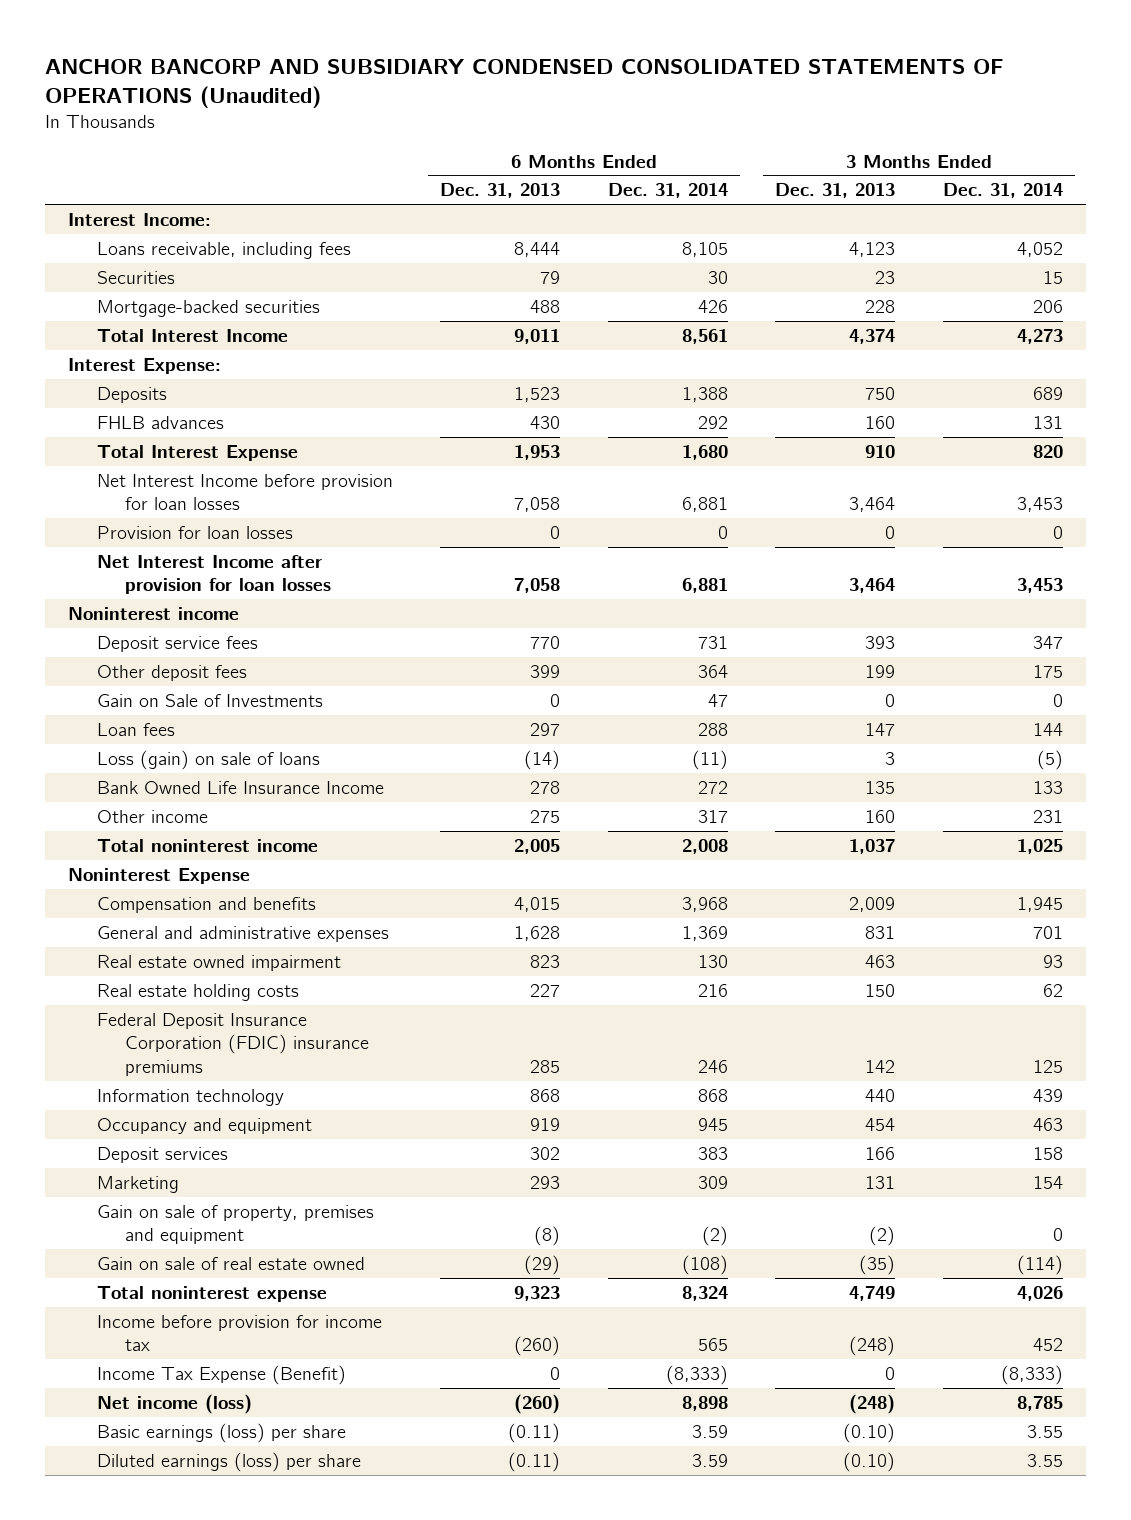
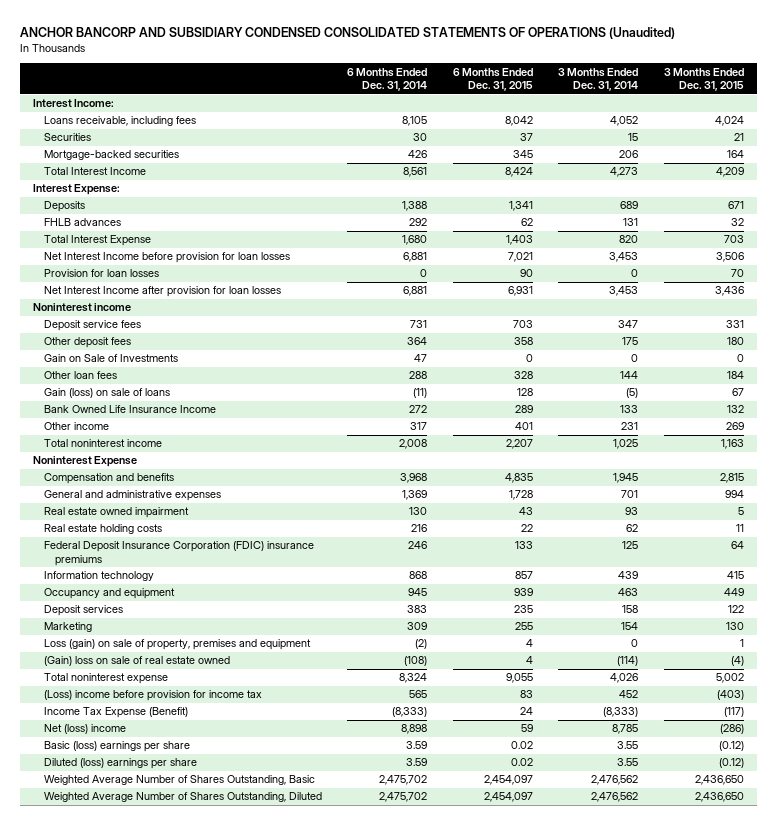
[440,183,561,199] Dec. 31, 2013 -> none
[775,183,896,199] Dec. 31, 2013 -> none
none -> [452,67,533,92] 6 Months Ended Dec. 31, 2015
none -> [663,67,744,92] 3 Months Ended Dec. 31, 2015
[96,722,175,736] Loan fees -> [43,371,117,380] Other loan fees
[96,749,320,770] Loss (gain) on sale of loans -> [43,388,170,399] Gain (loss) on sale of loans
[96,1204,374,1245] Gain on sale of property, premises and equipment -> [43,639,311,651] Loss (gain) on sale of property, premises and equipment
[96,1256,365,1270] Gain on sale of real estate owned -> [43,656,230,667] (Gain) loss on sale of real estate owned
[96,1314,382,1352] Income before provision for income tax -> [43,690,262,702] (Loss) income before provision for income tax
[96,1393,252,1414] Net income (loss) -> [43,724,126,735] Net (loss) income
[96,1422,346,1443] Basic earnings (loss) per share -> [43,741,190,753] Basic (loss) earnings per share
[96,1451,361,1472] Diluted earnings (loss) per share -> [43,758,197,770] Diluted (loss) earnings per share
none -> [43,775,315,786] Weighted Average Number of Shares Outstanding, Basic
none -> [43,792,322,803] Weighted Average Number of Shares Outstanding, Diluted

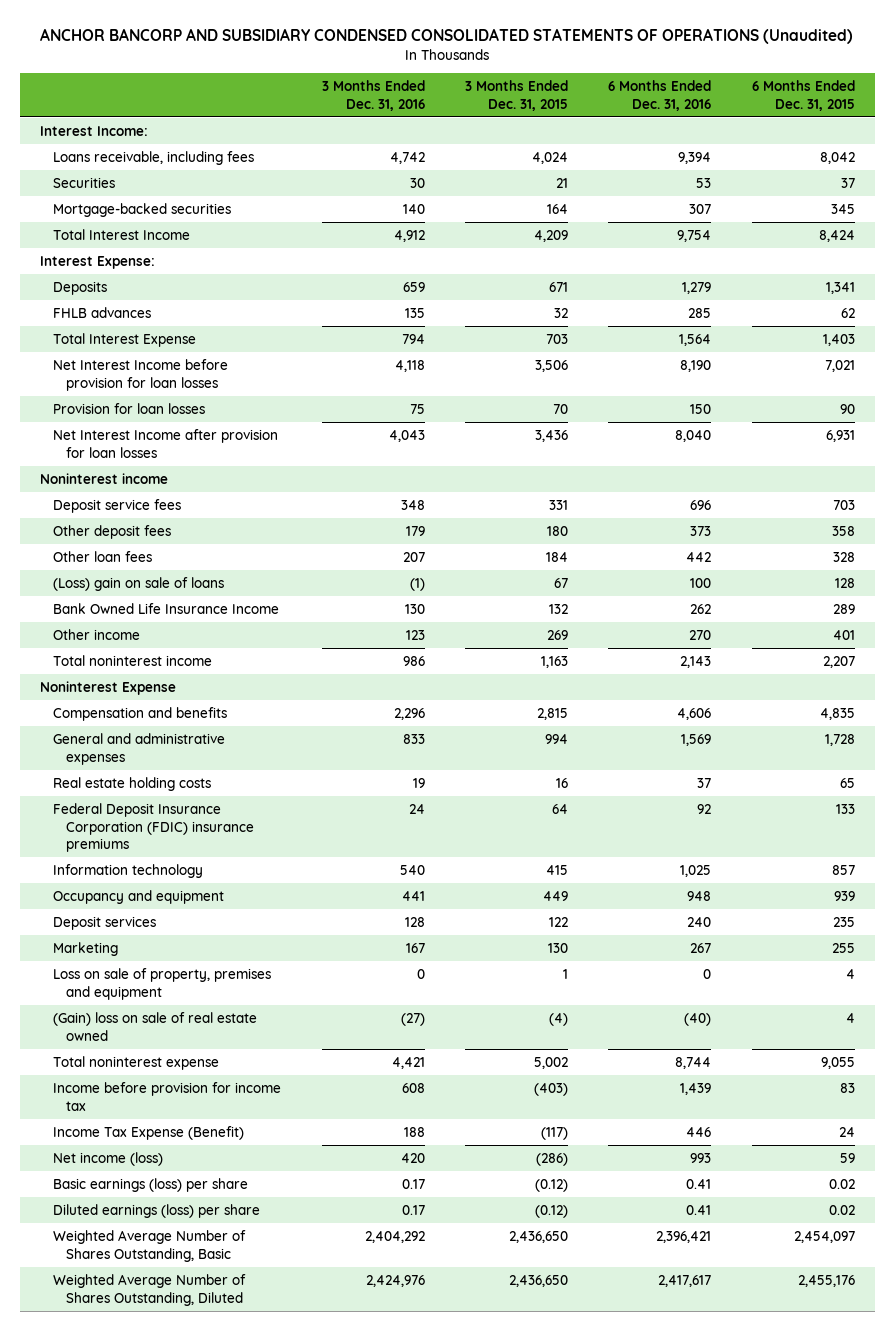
[347,67,428,92] 6 Months Ended Dec. 31, 2014 -> none
[558,67,639,92] 3 Months Ended Dec. 31, 2014 -> none
none -> [321,79,425,111] 3 Months Ended Dec. 31, 2016
none -> [608,79,712,111] 6 Months Ended Dec. 31, 2016
[43,354,178,363] Gain on Sale of Investments -> none
[43,388,170,399] Gain (loss) on sale of loans -> [53,576,225,591] (Loss) gain on sale of loans
[43,507,189,519] Real estate owned impairment -> none
[520,524,533,533] 22 -> [839,777,855,788] 65
[735,524,744,533] 11 -> [555,777,568,788] 16
[43,639,311,651] Loss (gain) on sale of property, premises and equipment -> [53,967,272,1000] Loss on sale of property, premises and equipment
[43,690,262,702] (Loss) income before provision for income tax -> [53,1081,282,1111] Income before provision for income tax
[43,724,126,735] Net (loss) income -> [53,1151,164,1166] Net income (loss)
[43,741,190,753] Basic (loss) earnings per share -> [53,1177,249,1192] Basic earnings (loss) per share
[43,758,197,770] Diluted (loss) earnings per share -> [53,1203,261,1218] Diluted earnings (loss) per share
[483,792,533,803] 2,454,097 -> [797,1274,855,1287] 2,455,176

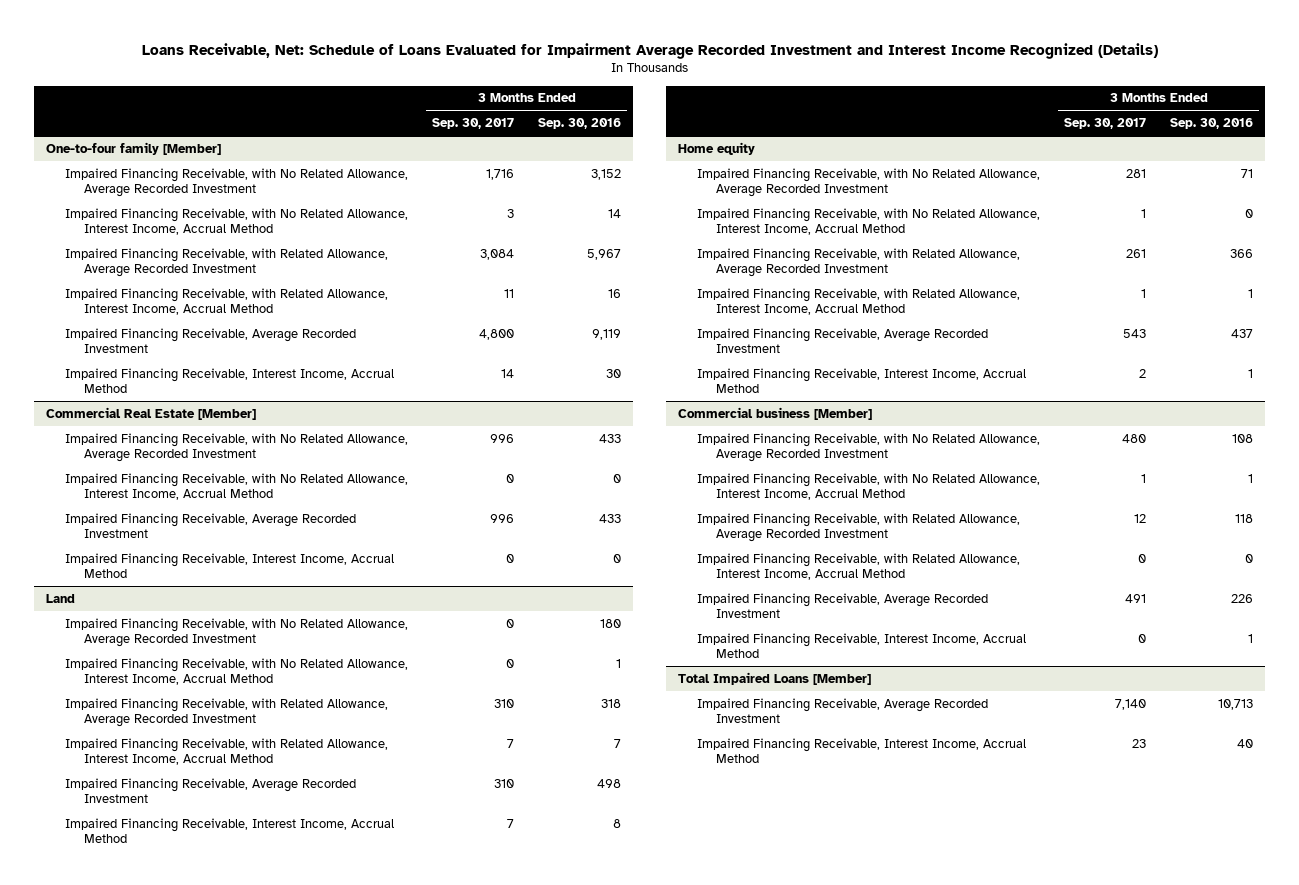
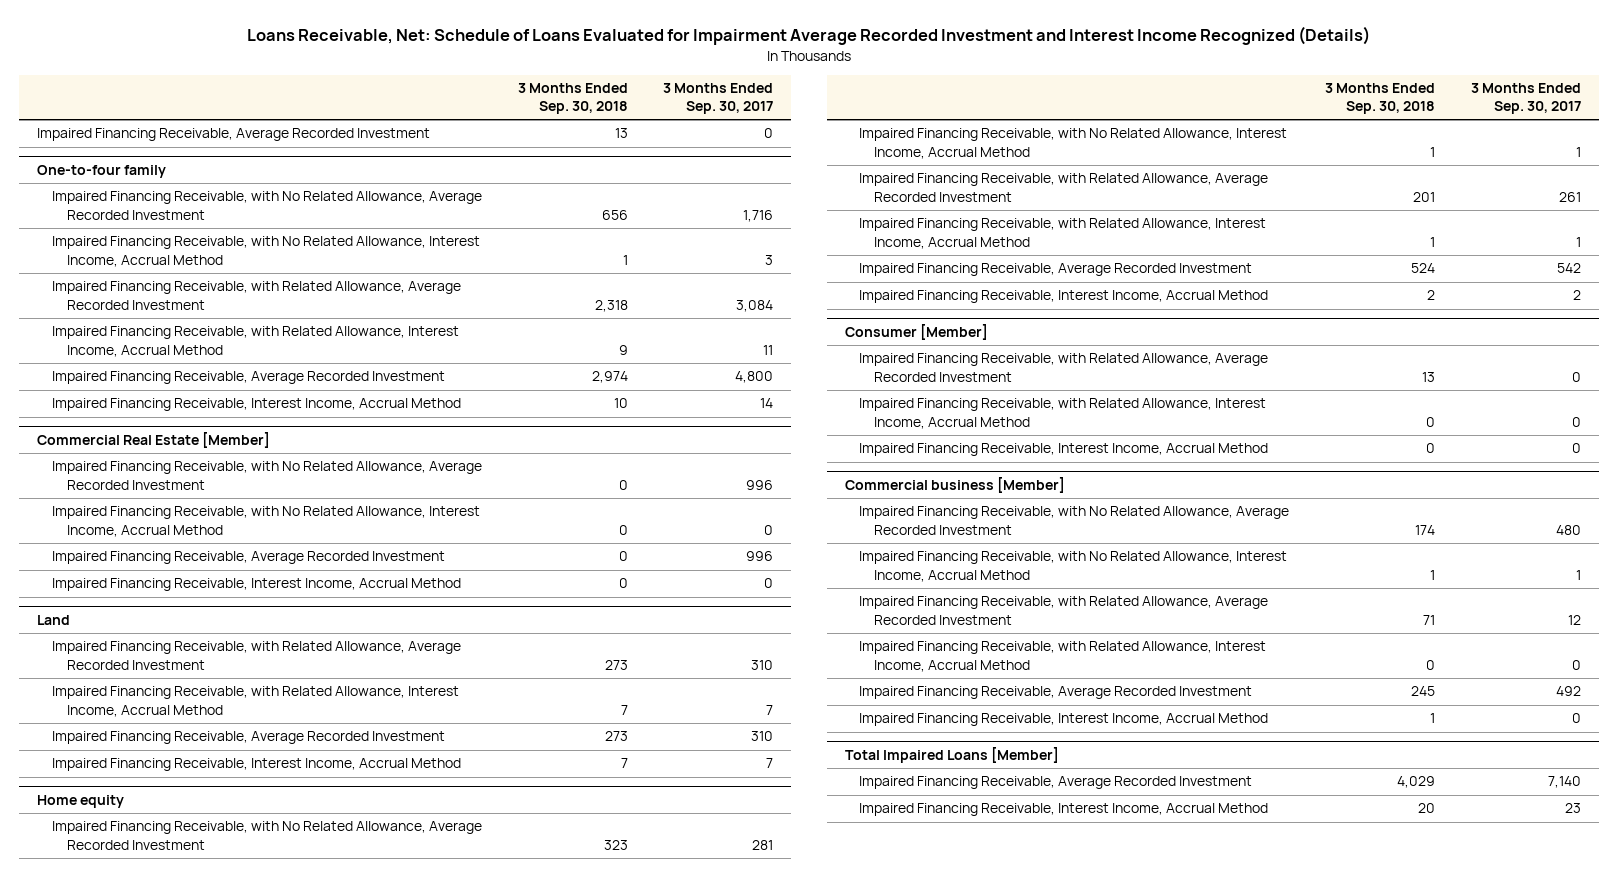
[538,118,622,130] Sep. 30, 2016 -> none
none -> [517,83,628,115] 3 Months Ended Sep. 30, 2018
none -> [37,128,431,142] Impaired Financing Receivable, Average Recorded Investment
[46,141,222,155] One-to-four family [Member] -> [37,164,167,178] One-to-four family
[65,617,409,648] Impaired Financing Receivable, with No Related Allowance, Average Recorded Investment -> none
[65,657,409,686] Impaired Financing Receivable, with No Related Allowance, Interest Income, Accrual Method -> none
[1123,328,1147,338] 543 -> [1556,263,1581,274] 542
none -> [844,323,988,340] Consumer [Member]
none -> [859,353,1269,382] Impaired Financing Receivable, with Related Allowance, Average Recorded Investment
none -> [859,398,1267,429] Impaired Financing Receivable, with Related Allowance, Interest Income, Accrual Method
none -> [859,443,1269,457] Impaired Financing Receivable, Interest Income, Accrual Method
[1125,593,1147,603] 491 -> [1555,686,1581,697] 492

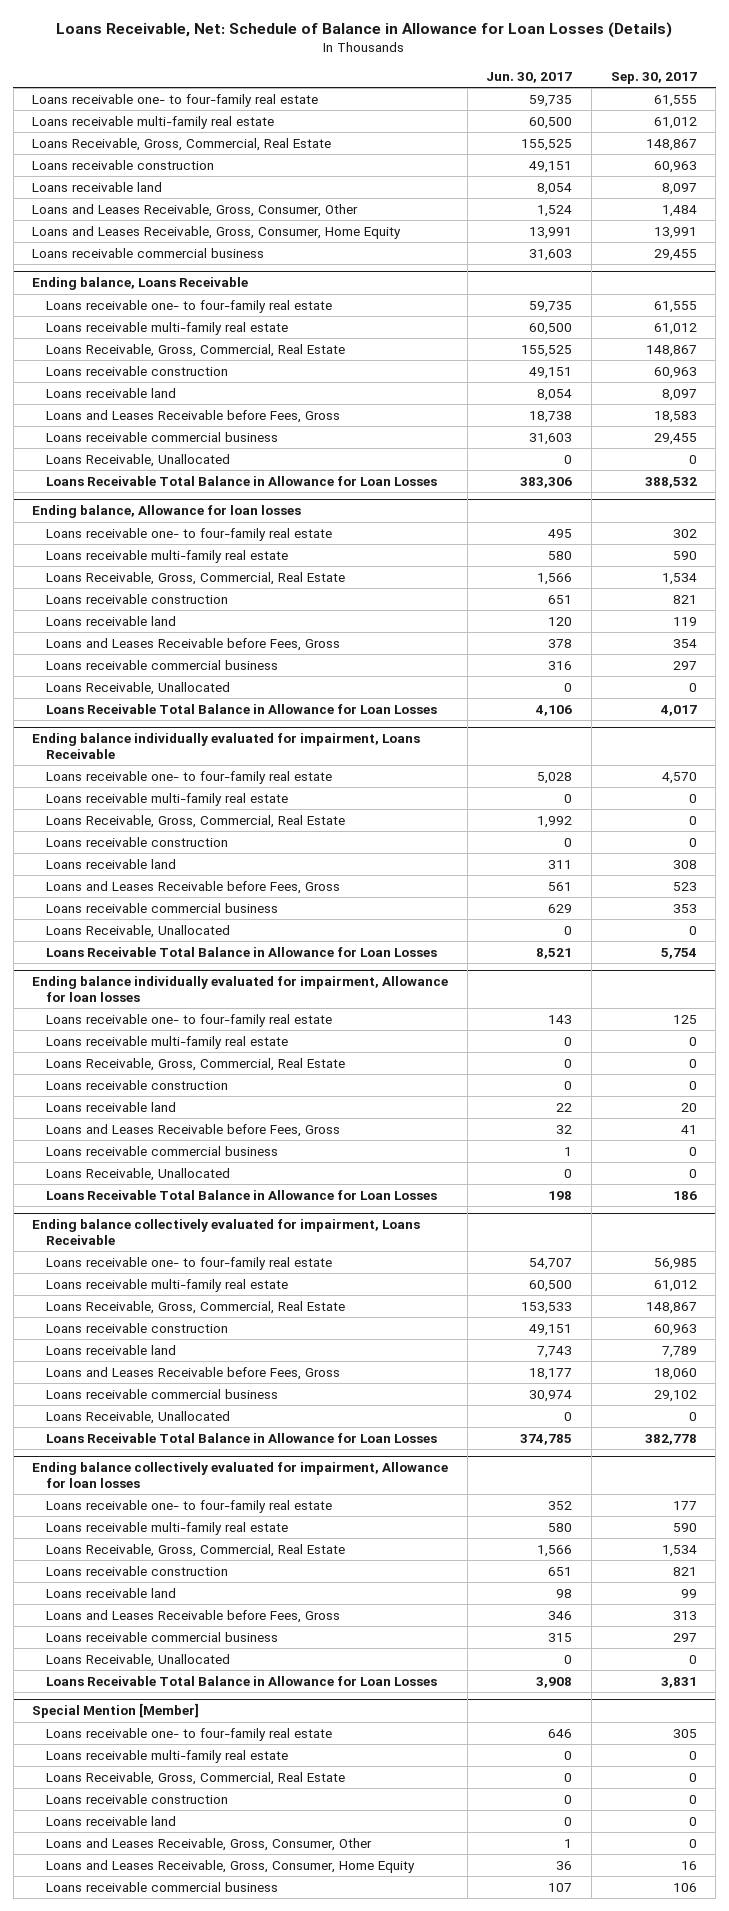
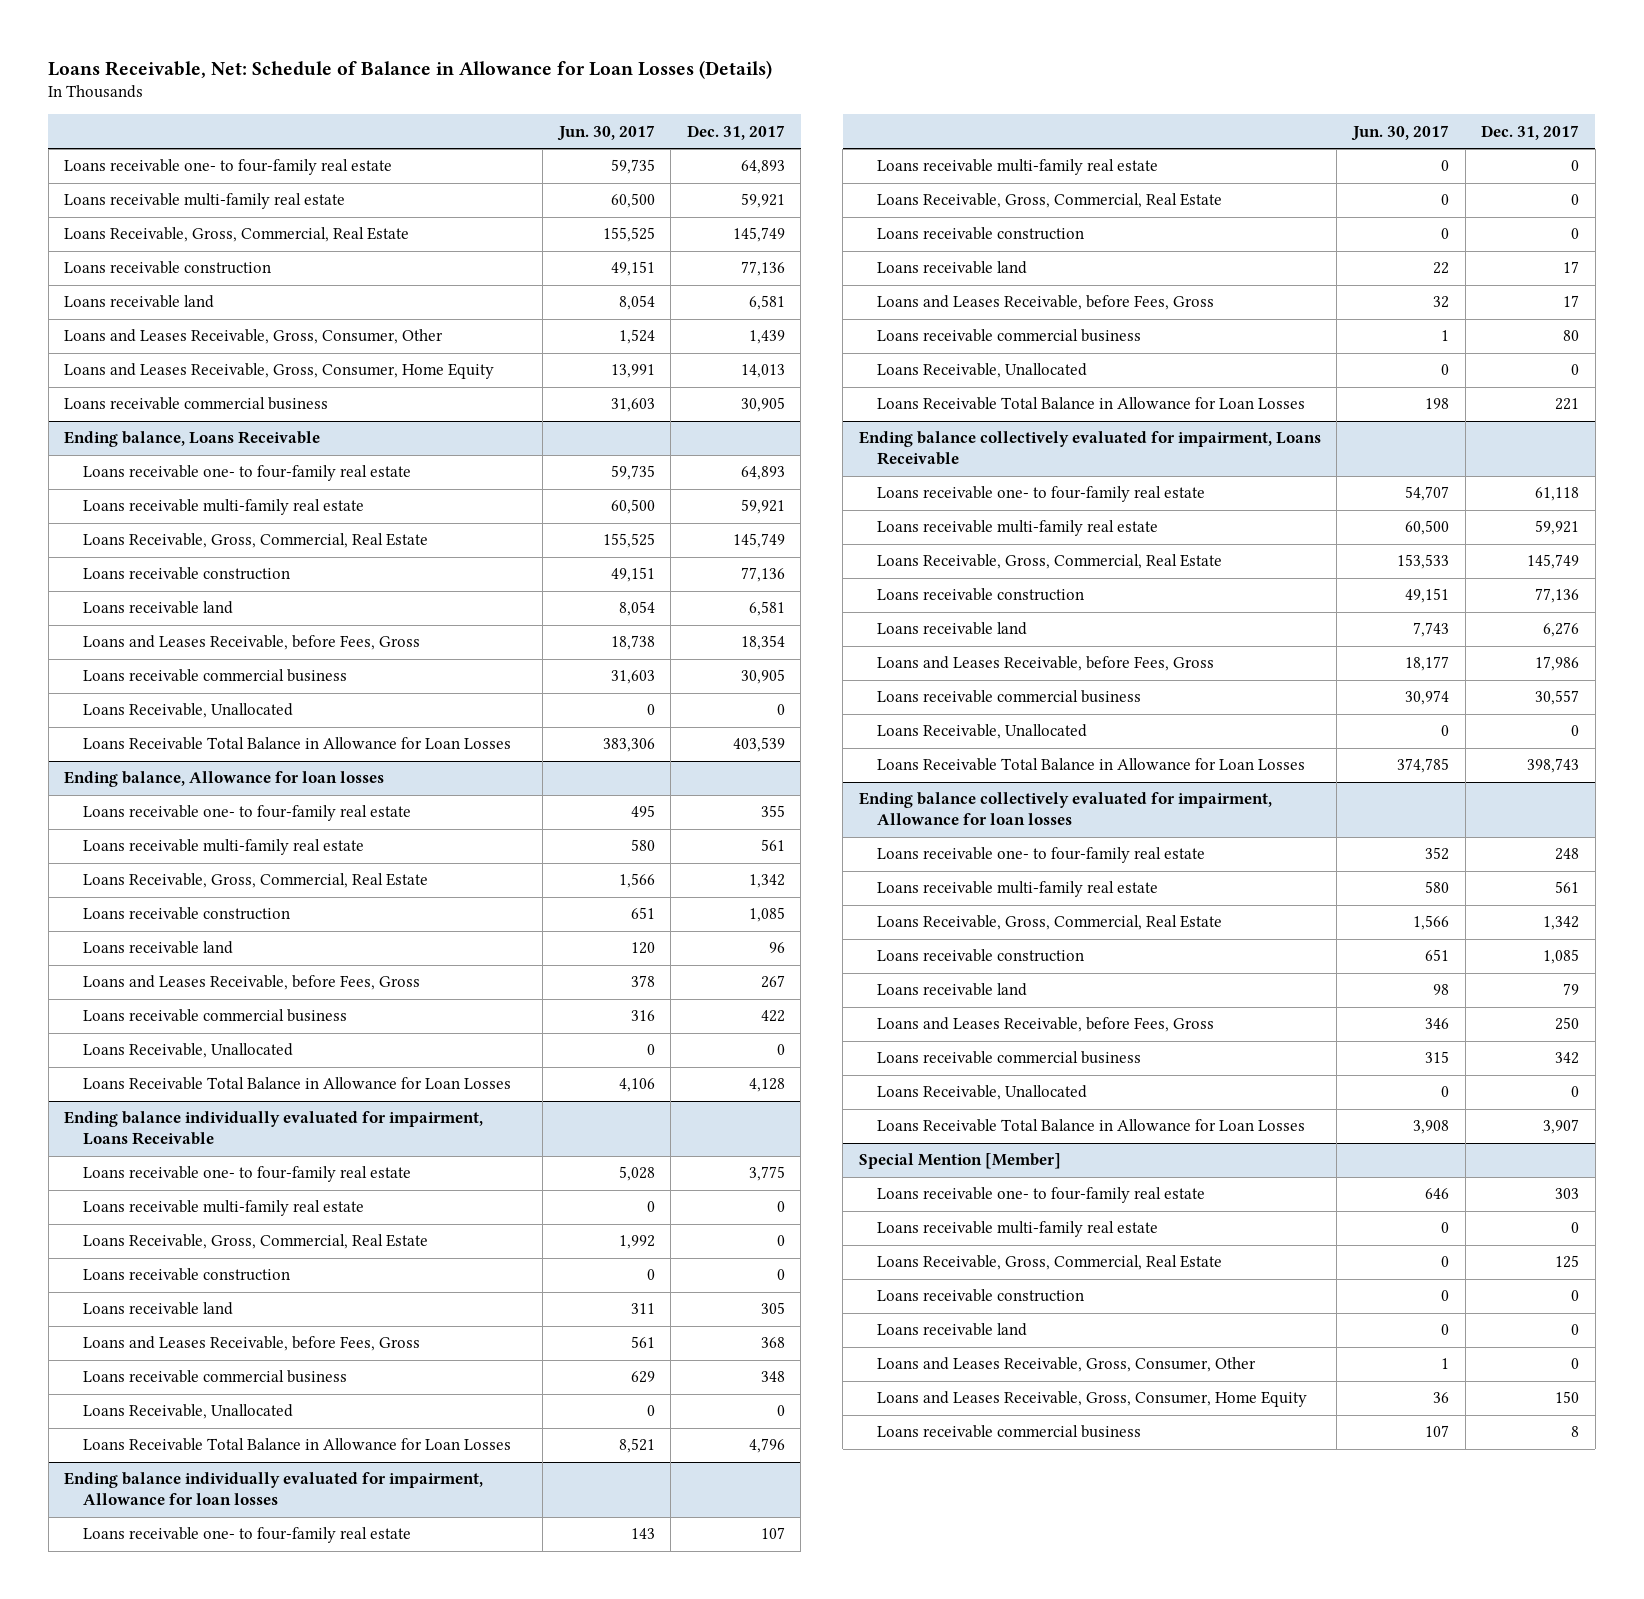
[610,72,697,85] Sep. 30, 2017 -> none
none -> [686,124,785,140] Dec. 31, 2017
[46,409,341,423] Loans and Leases Receivable before Fees, Gross -> [82,635,420,651] Loans and Leases Receivable, before Fees, Gross
[46,637,341,651] Loans and Leases Receivable before Fees, Gross -> [82,975,420,991] Loans and Leases Receivable, before Fees, Gross
[46,880,341,894] Loans and Leases Receivable before Fees, Gross -> [82,1336,420,1352] Loans and Leases Receivable, before Fees, Gross
[46,1123,341,1137] Loans and Leases Receivable before Fees, Gross -> [877,295,1215,311] Loans and Leases Receivable, before Fees, Gross
[46,1366,341,1380] Loans and Leases Receivable before Fees, Gross -> [877,656,1215,672] Loans and Leases Receivable, before Fees, Gross
[46,1609,341,1623] Loans and Leases Receivable before Fees, Gross -> [877,1017,1215,1033] Loans and Leases Receivable, before Fees, Gross

